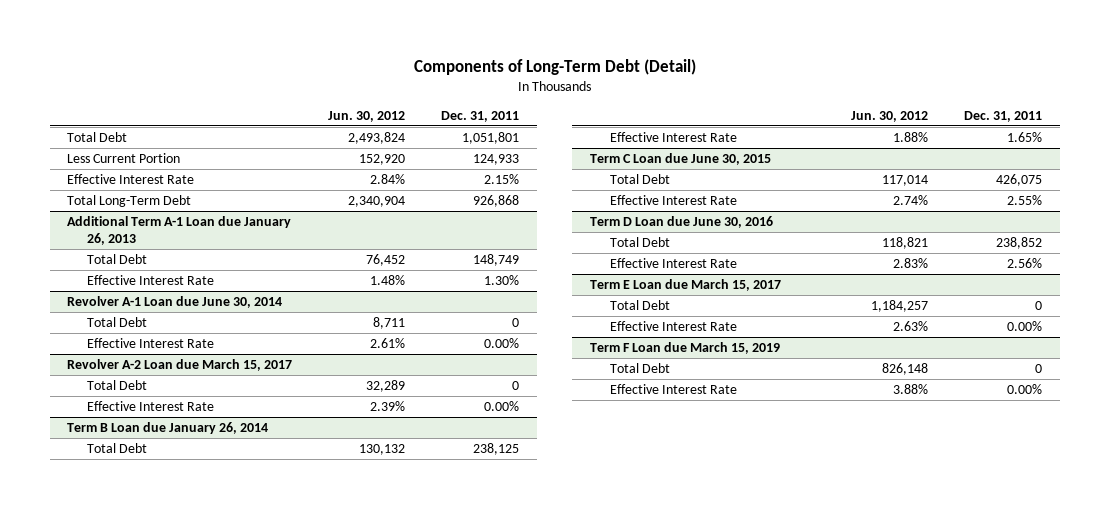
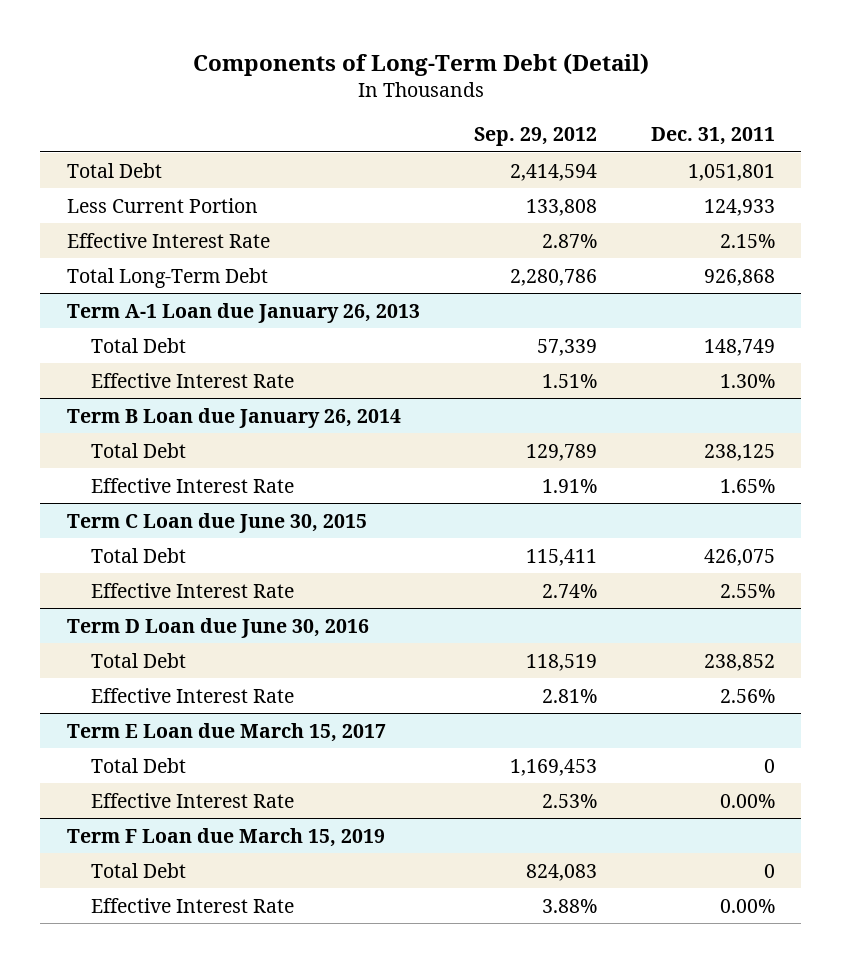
[328,111,406,123] Jun. 30, 2012 -> none
none -> [473,127,597,147] Sep. 29, 2012
[67,216,292,246] Additional Term A-1 Loan due January 26, 2013 -> [67,302,421,323] Term A-1 Loan due January 26, 2013
[67,296,283,309] Revolver A-1 Loan due June 30, 2014 -> none
[86,317,147,328] Total Debt -> none
[86,338,214,349] Effective Interest Rate -> none
[67,359,293,372] Revolver A-2 Loan due March 15, 2017 -> none
[86,380,147,391] Total Debt -> none
[86,401,214,412] Effective Interest Rate -> none

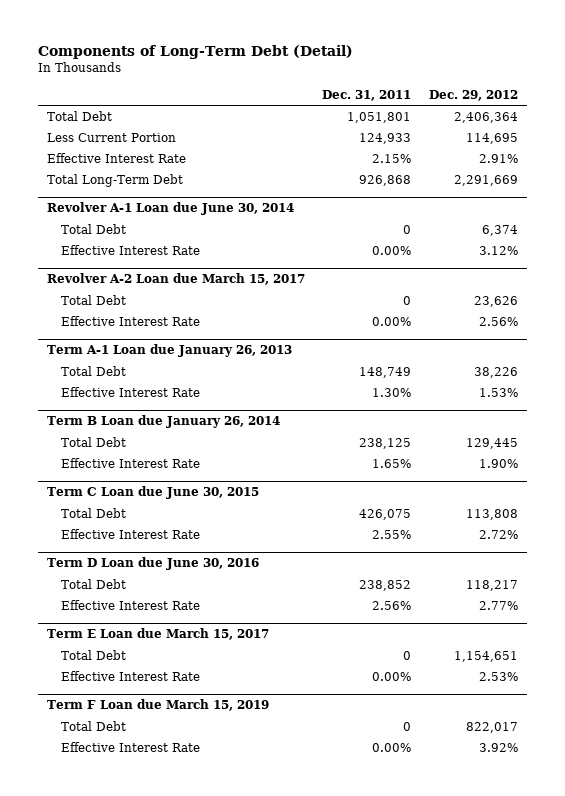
[473,127,597,147] Sep. 29, 2012 -> none
none -> [429,89,519,101] Dec. 29, 2012
none -> [46,202,294,216] Revolver A-1 Loan due June 30, 2014
none -> [60,224,126,235] Total Debt
none -> [60,245,200,256] Effective Interest Rate
none -> [46,273,305,286] Revolver A-2 Loan due March 15, 2017
none -> [60,295,126,306] Total Debt
none -> [60,316,200,327] Effective Interest Rate

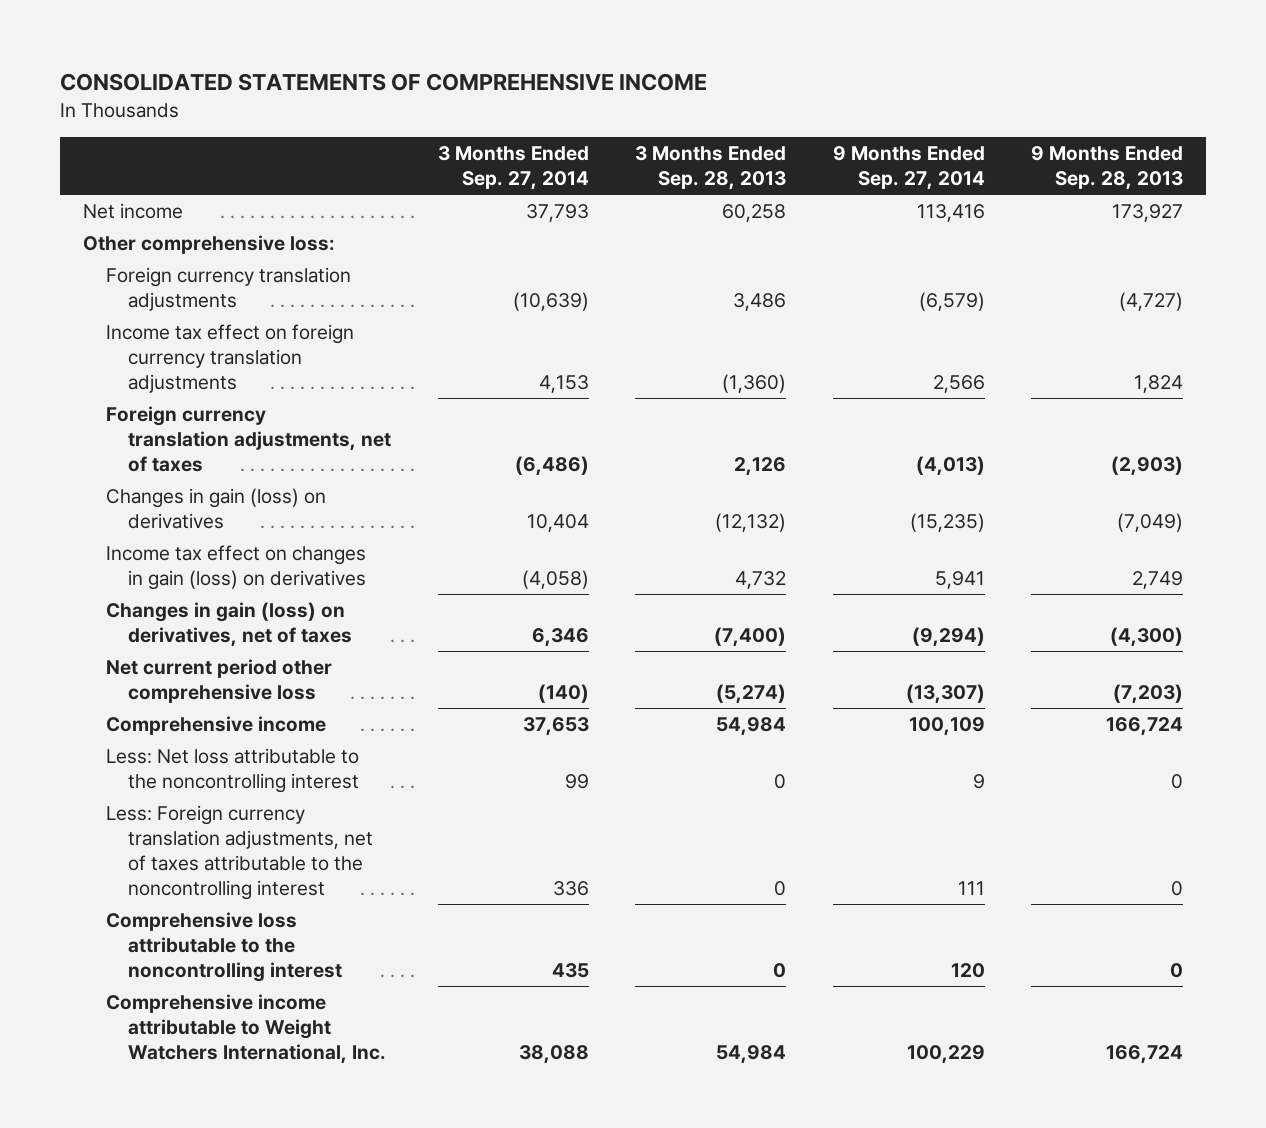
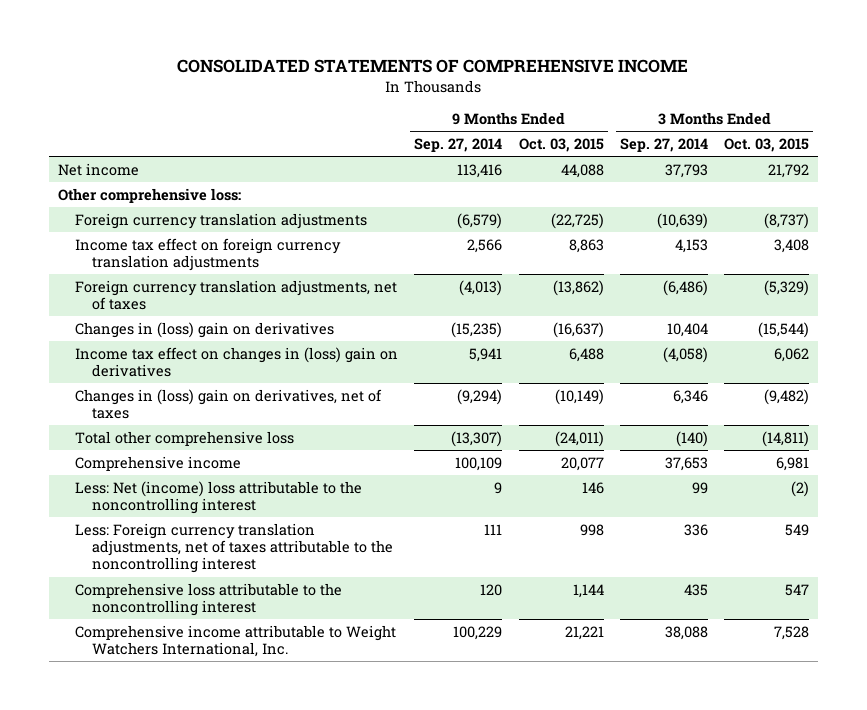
[635,146,787,191] 3 Months Ended Sep. 28, 2013 -> none
[1031,146,1184,191] 9 Months Ended Sep. 28, 2013 -> none
none -> [518,138,604,153] Oct. 03, 2015
none -> [724,138,810,153] Oct. 03, 2015
[105,488,326,530] Changes in gain (loss) on derivatives -> [74,321,334,338] Changes in (loss) gain on derivatives
[105,545,367,591] Income tax effect on changes in gain (loss) on derivatives -> [74,346,398,378] Income tax effect on changes in (loss) gain on derivatives
[105,602,353,648] Changes in gain (loss) on derivatives, net of taxes -> [74,388,382,420] Changes in (loss) gain on derivatives, net of taxes
[105,659,332,704] Net current period other comprehensive loss -> [74,430,294,446] Total other comprehensive loss
[105,748,360,794] Less: Net loss attributable to the noncontrolling interest -> [74,480,362,515] Less: Net (income) loss attributable to the noncontrolling interest

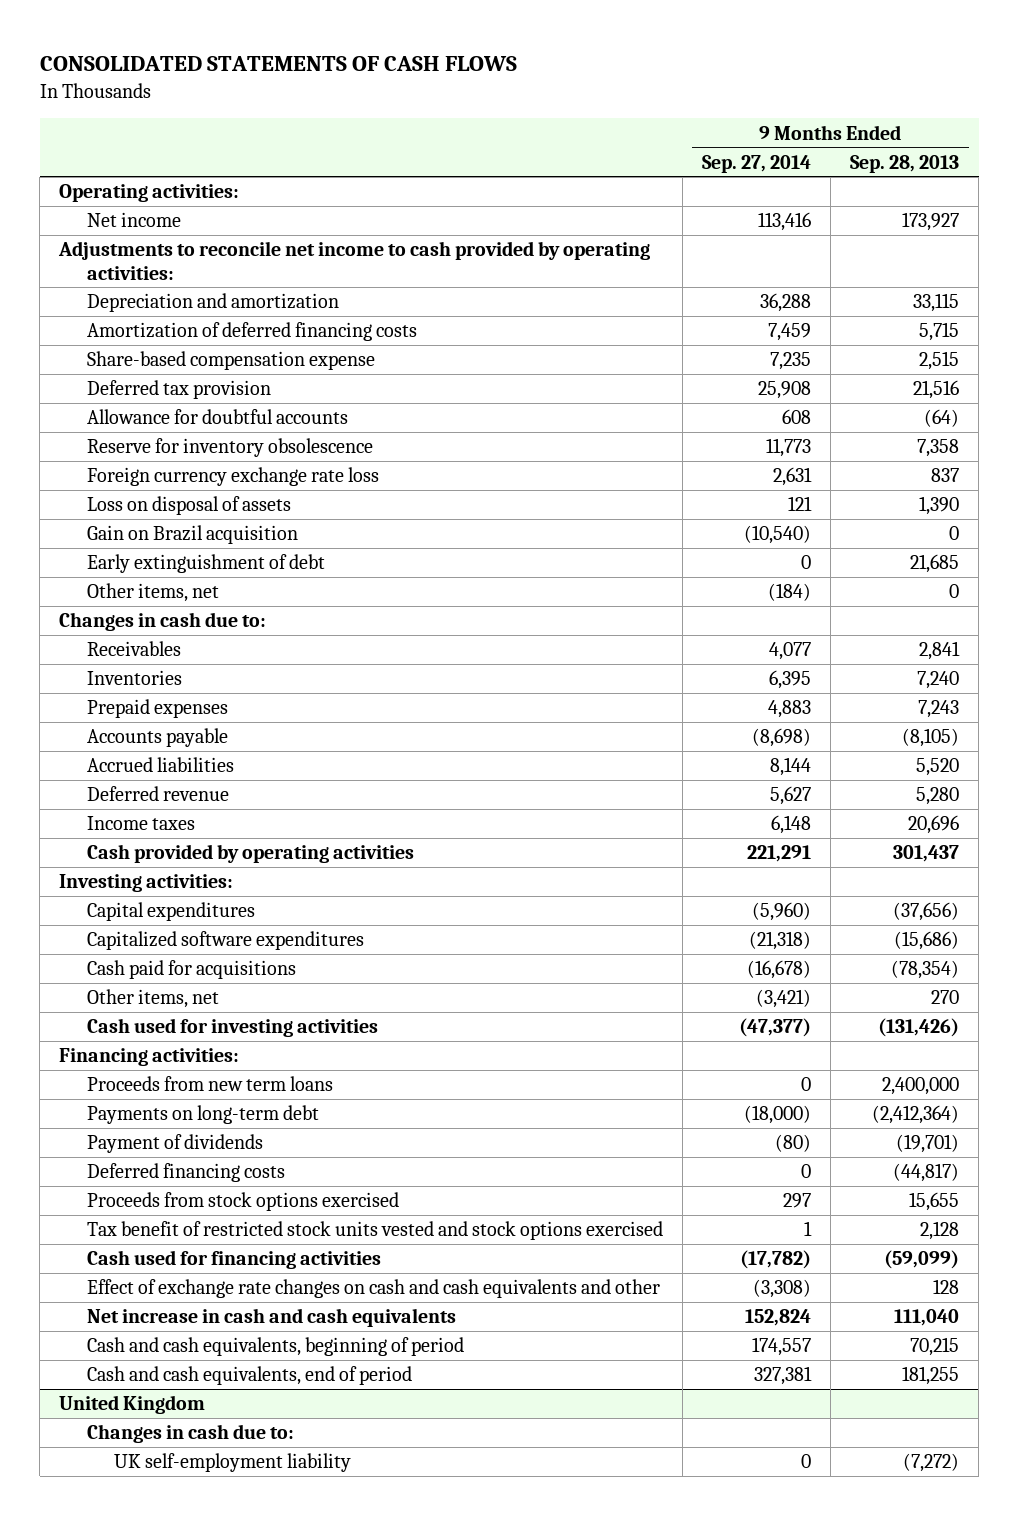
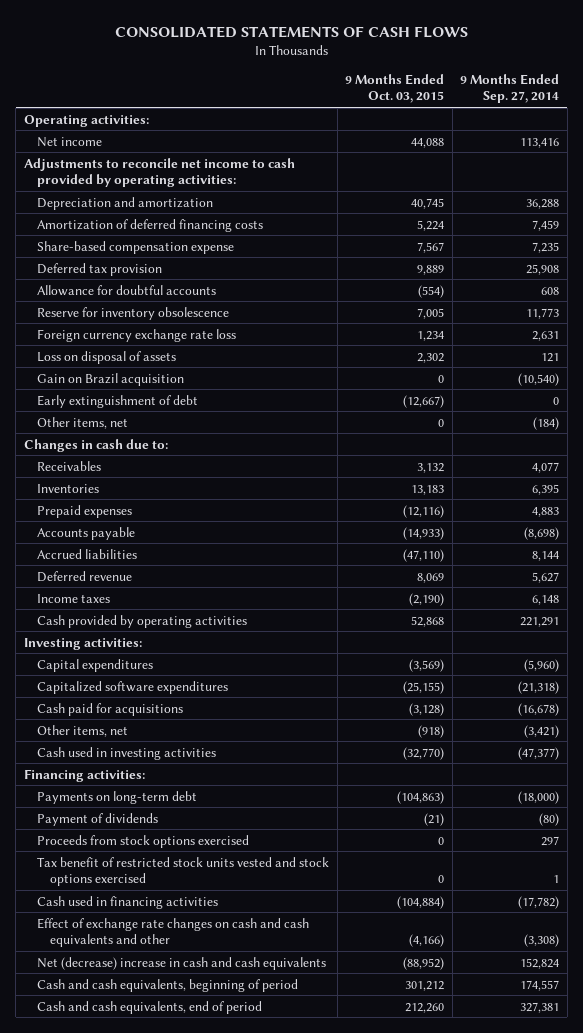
[850,154,960,173] Sep. 28, 2013 -> none
none -> [345,73,445,104] 9 Months Ended Oct. 03, 2015
[86,1018,378,1038] Cash used for investing activities -> [37,746,217,760] Cash used in investing activities
[86,1076,333,1092] Proceeds from new term loans -> none
[86,1163,285,1183] Deferred financing costs -> none
[86,1250,381,1270] Cash used for financing activities -> [37,895,219,909] Cash used in financing activities
[86,1308,456,1328] Net increase in cash and cash equivalents -> [37,956,327,970] Net (decrease) increase in cash and cash equivalents
[59,1395,206,1415] United Kingdom -> none
[86,1424,294,1444] Changes in cash due to: -> none
[114,1453,352,1473] UK self-employment liability -> none

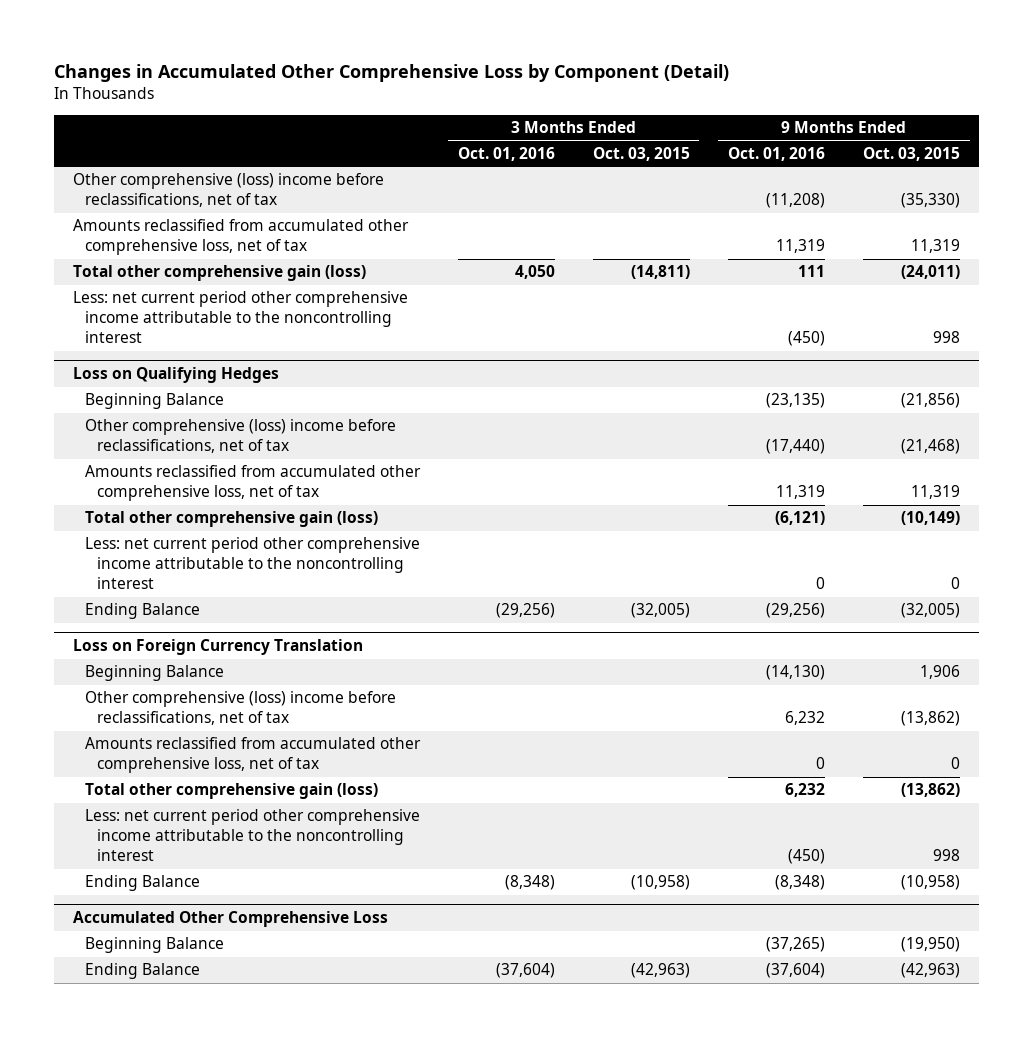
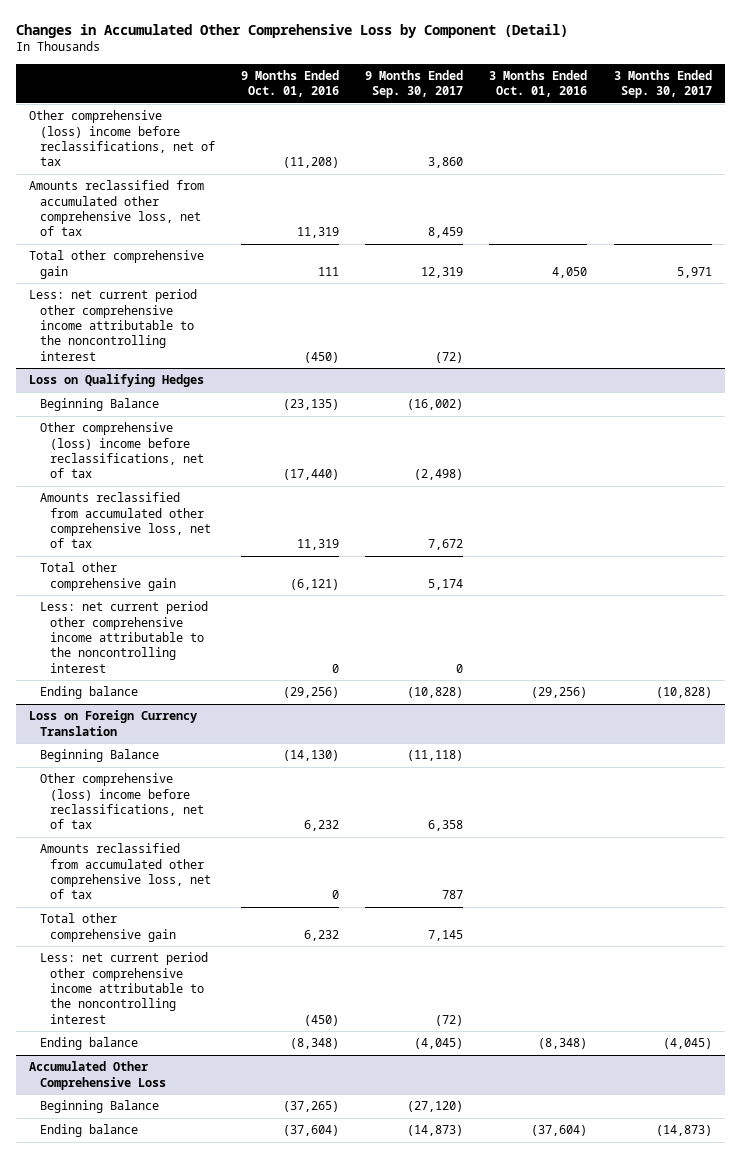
[592,146,690,161] Oct. 03, 2015 -> none
[863,146,961,161] Oct. 03, 2015 -> none
none -> [365,70,464,99] 9 Months Ended Sep. 30, 2017
none -> [613,70,712,99] 3 Months Ended Sep. 30, 2017
[73,265,367,282] Total other comprehensive gain (loss) -> [28,250,204,279] Total other comprehensive gain
[84,511,378,528] Total other comprehensive gain (loss) -> [39,562,177,591] Total other comprehensive gain
[84,603,200,620] Ending Balance -> [39,686,138,700] Ending balance
[84,783,378,800] Total other comprehensive gain (loss) -> [39,913,177,942] Total other comprehensive gain
[84,875,200,892] Ending Balance -> [39,1037,138,1051] Ending balance
[84,963,200,980] Ending Balance -> [39,1124,138,1138] Ending balance

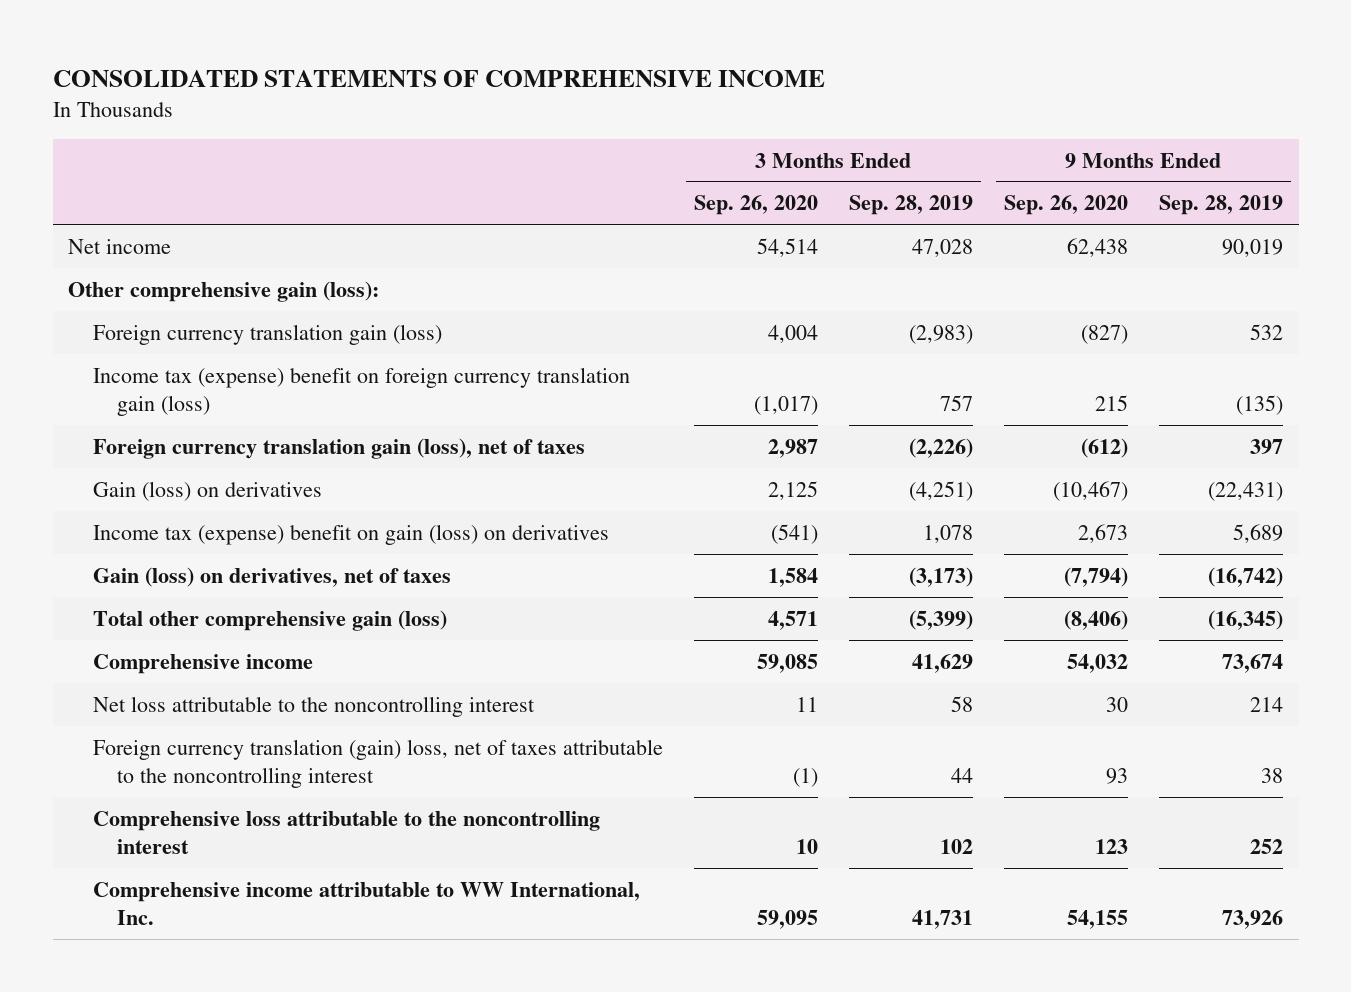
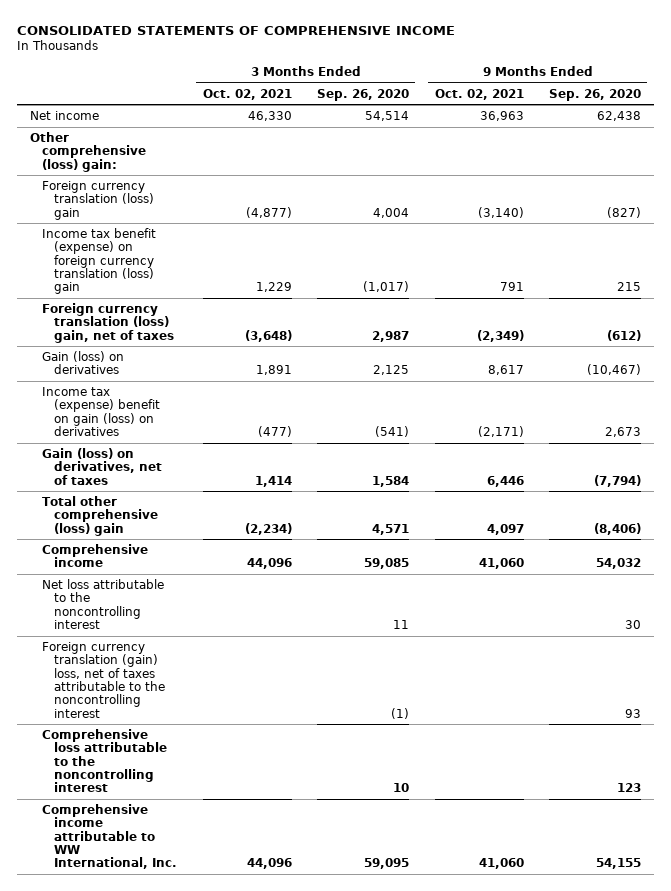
[848,195,973,216] Sep. 28, 2019 -> none
[1158,195,1283,216] Sep. 28, 2019 -> none
none -> [202,88,292,100] Oct. 02, 2021
none -> [434,88,524,100] Oct. 02, 2021
[68,280,380,302] Other comprehensive gain (loss): -> [30,131,147,172] Other comprehensive (loss) gain:
[92,323,442,345] Foreign currency translation gain (loss) -> [42,180,155,220] Foreign currency translation (loss) gain
[92,366,630,417] Income tax (expense) benefit on foreign currency translation gain (loss) -> [42,227,157,295] Income tax benefit (expense) on foreign currency translation (loss) gain
[92,437,585,459] Foreign currency translation gain (loss), net of taxes -> [42,302,175,343] Foreign currency translation (loss) gain, net of taxes
[92,609,447,631] Total other comprehensive gain (loss) -> [42,495,159,536] Total other comprehensive (loss) gain

